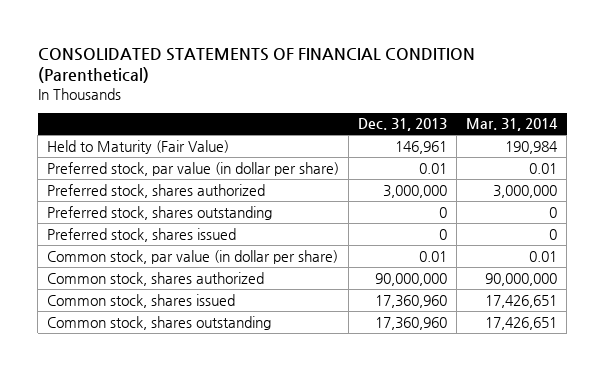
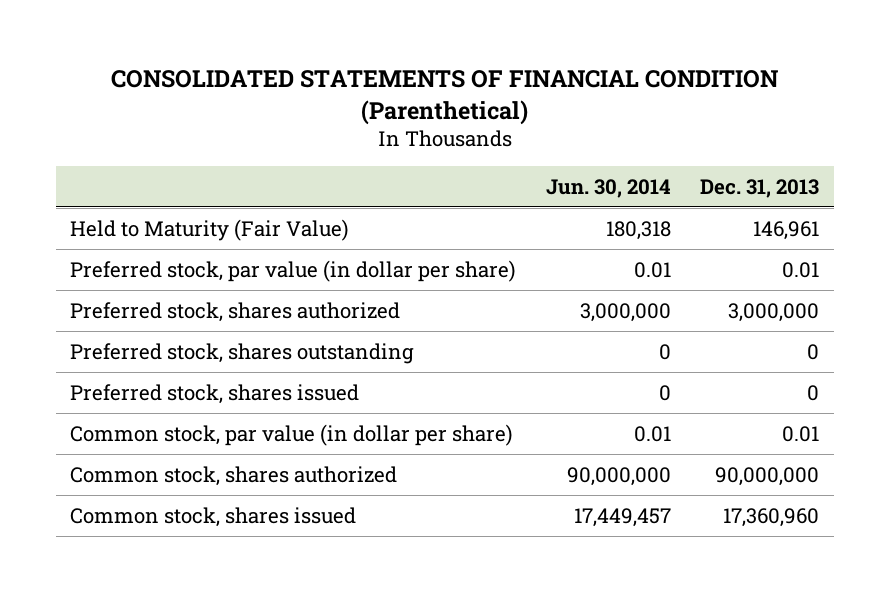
[466,118,559,132] Mar. 31, 2014 -> none
none -> [545,179,671,199] Jun. 30, 2014
[47,315,272,330] Common stock, shares outstanding -> none

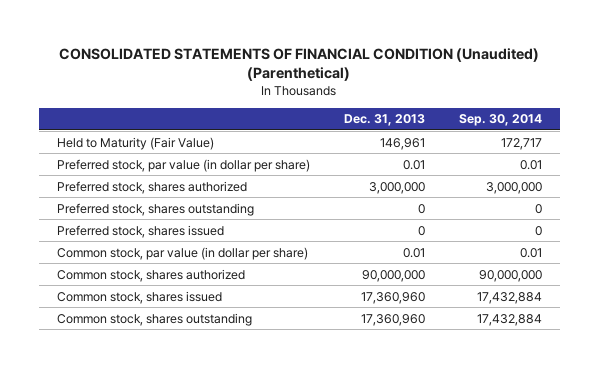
[110,70,778,125] CONSOLIDATED STATEMENTS OF FINANCIAL CONDITION (Parenthetical) -> [59,47,540,82] CONSOLIDATED STATEMENTS OF FINANCIAL CONDITION (Unaudited) (Parenthetical)
[545,179,671,199] Jun. 30, 2014 -> none
none -> [459,114,543,127] Sep. 30, 2014
none -> [56,312,252,326] Common stock, shares outstanding

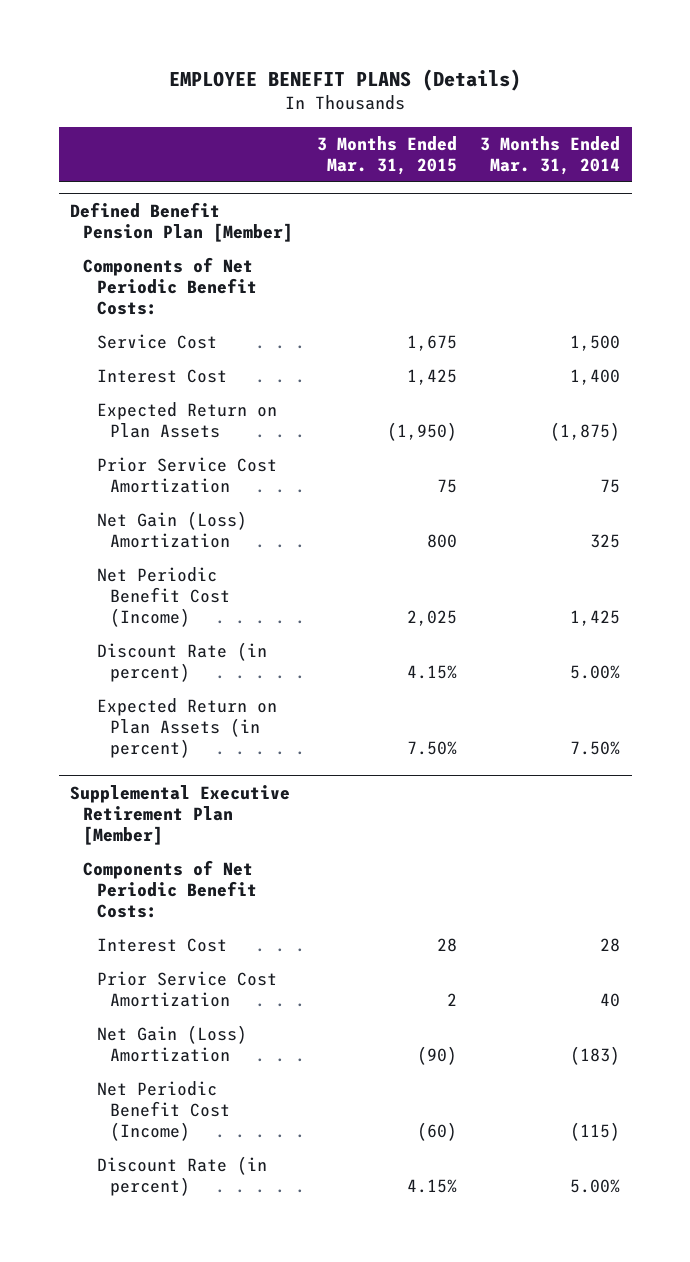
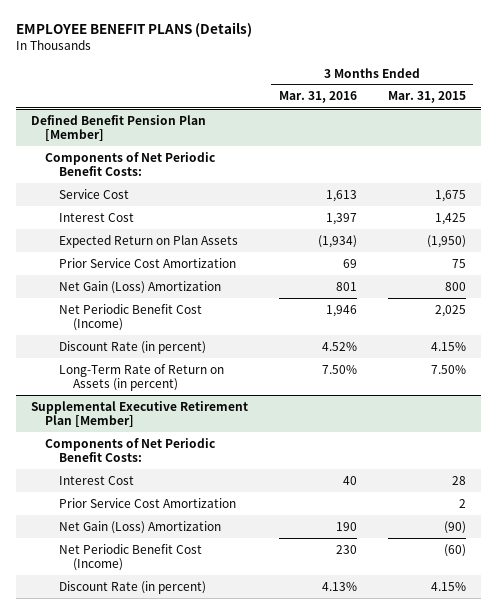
[480,135,621,176] 3 Months Ended Mar. 31, 2014 -> none
none -> [278,91,357,104] Mar. 31, 2016
[96,698,277,759] Expected Return on Plan Assets (in percent) -> [59,363,225,392] Long-Term Rate of Return on Assets (in percent)

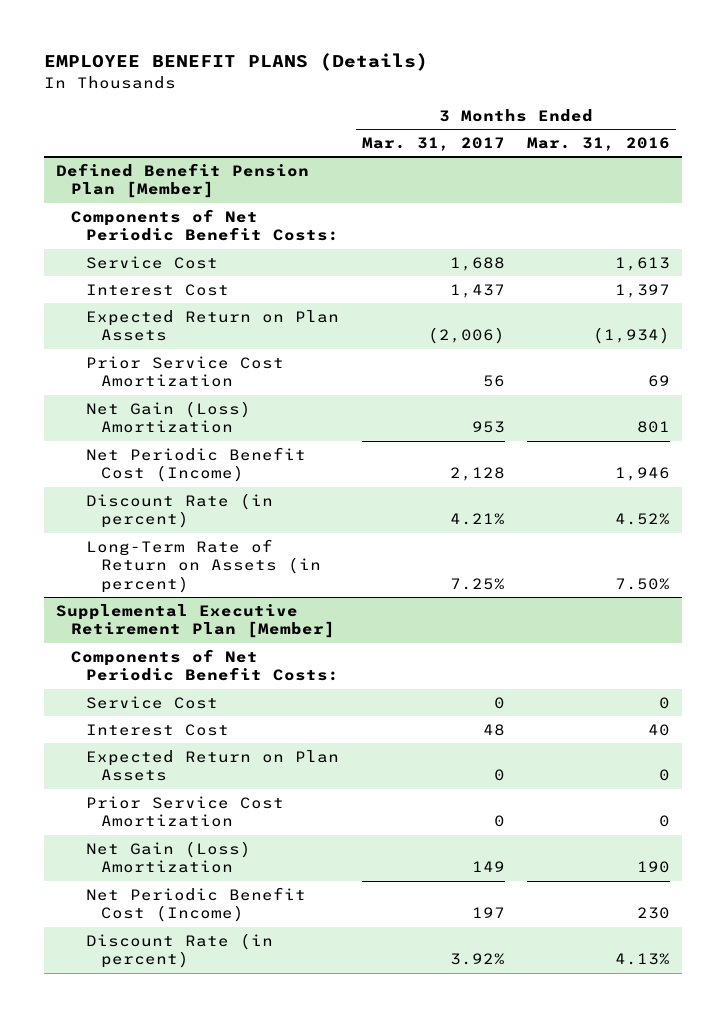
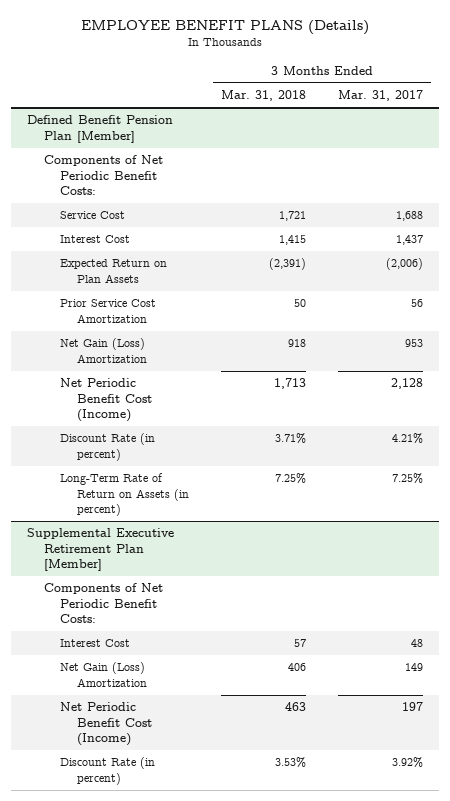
[527,136,671,151] Mar. 31, 2016 -> none
none -> [220,90,306,102] Mar. 31, 2018
[85,695,218,709] Service Cost -> none
[85,749,339,782] Expected Return on Plan Assets -> none
[85,795,284,828] Prior Service Cost Amortization -> none

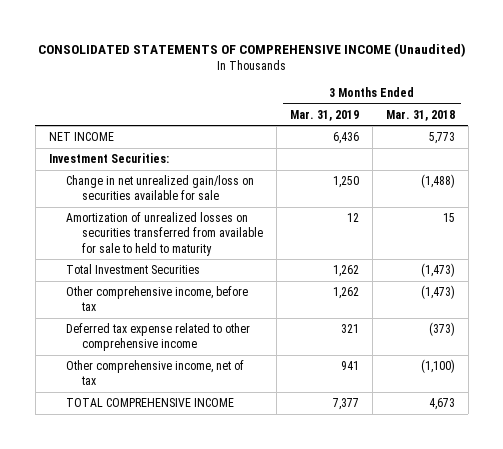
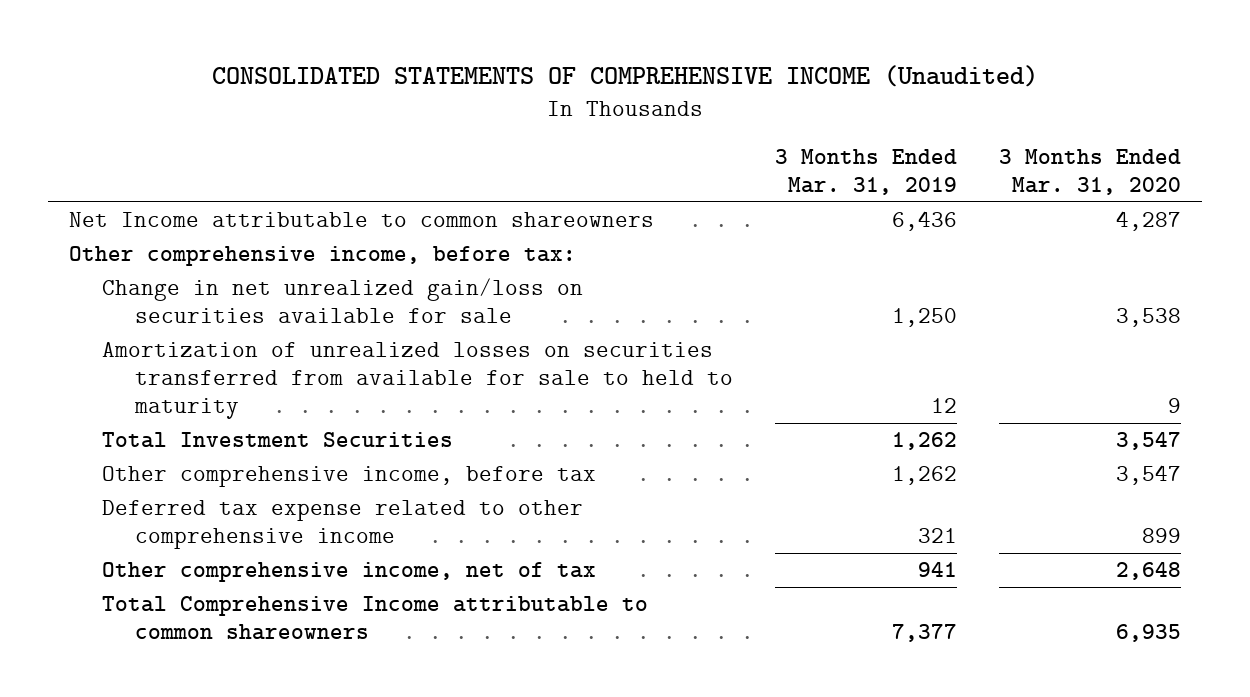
[385,109,455,121] Mar. 31, 2018 -> none
none -> [999,149,1182,196] 3 Months Ended Mar. 31, 2020
[48,153,169,164] Investment Securities: -> none
[48,132,114,142] NET INCOME -> [68,212,654,228] Net Income attributable to common shareowners
none -> [68,246,576,267] Other comprehensive income, before tax:
[65,398,234,408] TOTAL COMPREHENSIVE INCOME -> [101,596,648,641] Total Comprehensive Income attributable to common shareowners

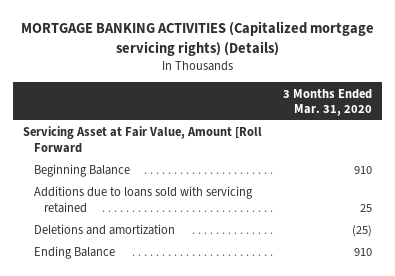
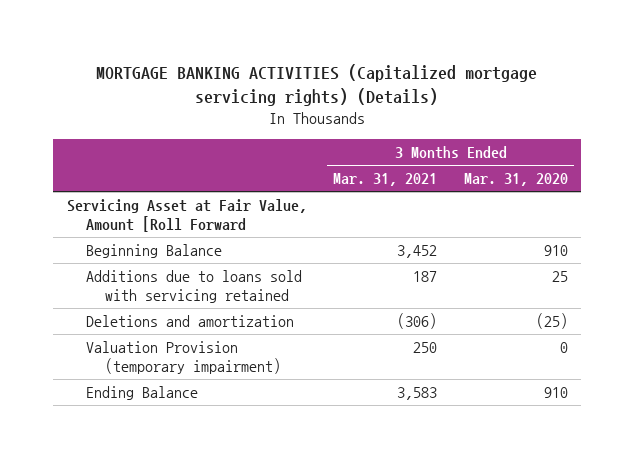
none -> [333,173,438,187] Mar. 31, 2021
none -> [85,341,282,375] Valuation Provision (temporary impairment)

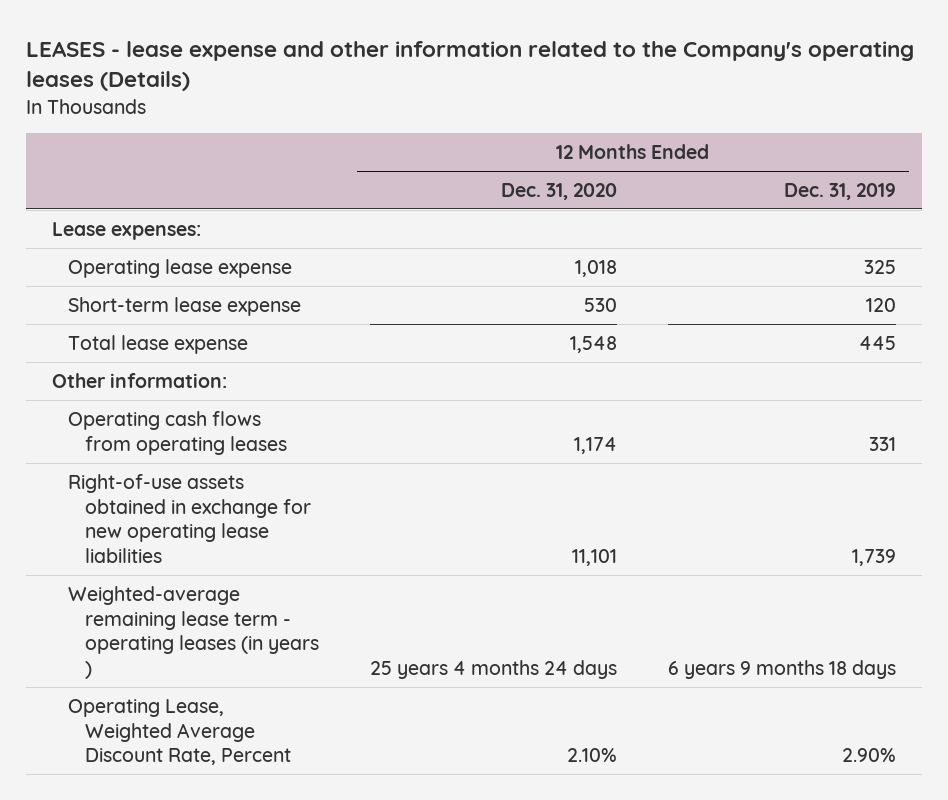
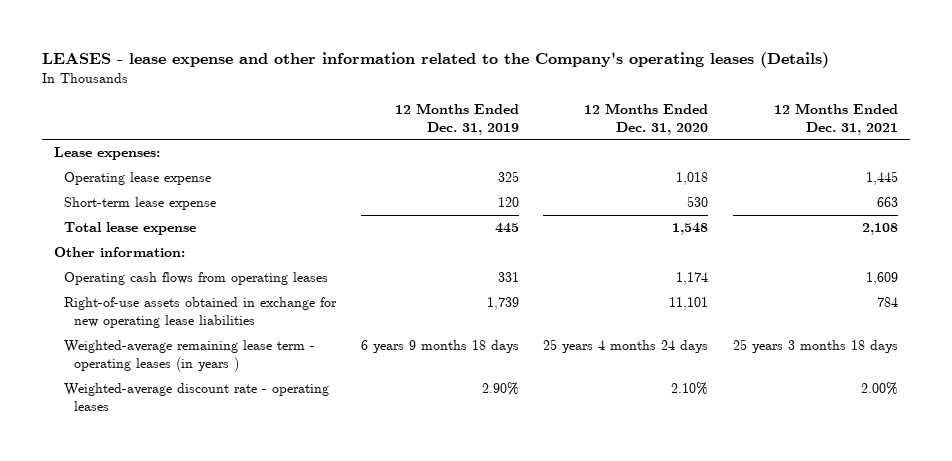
none -> [774,102,899,135] 12 Months Ended Dec. 31, 2021
[68,698,291,766] Operating Lease, Weighted Average Discount Rate, Percent -> [64,383,330,411] Weighted-average discount rate - operating leases

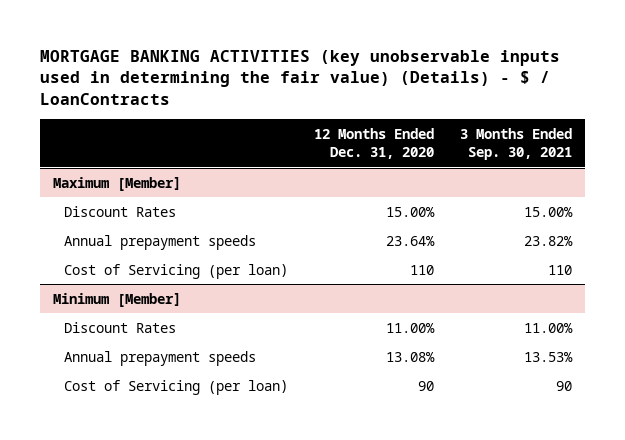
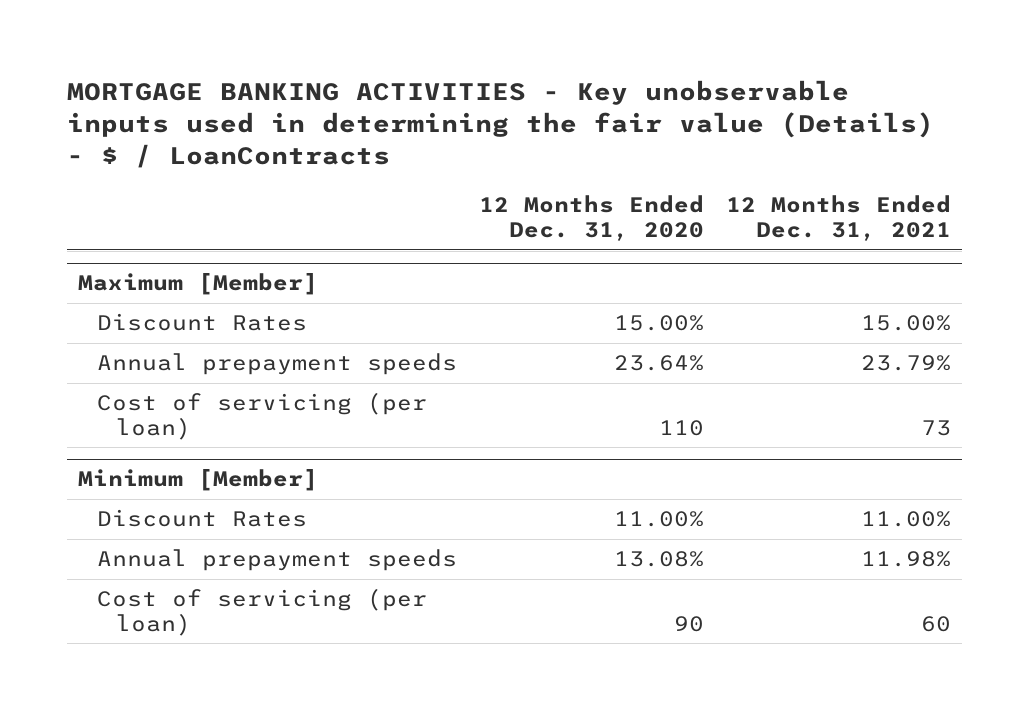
[39,49,560,106] MORTGAGE BANKING ACTIVITIES (key unobservable inputs used in determining the fair value) (Details) - $ / LoanContracts -> [67,79,935,169] MORTGAGE BANKING ACTIVITIES - Key unobservable inputs used in determining the fair value (Details) - $ / LoanContracts
[460,128,573,161] 3 Months Ended Sep. 30, 2021 -> none
none -> [725,195,951,242] 12 Months Ended Dec. 31, 2021
[63,263,288,279] Cost of Servicing (per loan) -> [97,392,428,440] Cost of servicing (per loan)
[63,379,288,395] Cost of Servicing (per loan) -> [97,588,428,636] Cost of servicing (per loan)

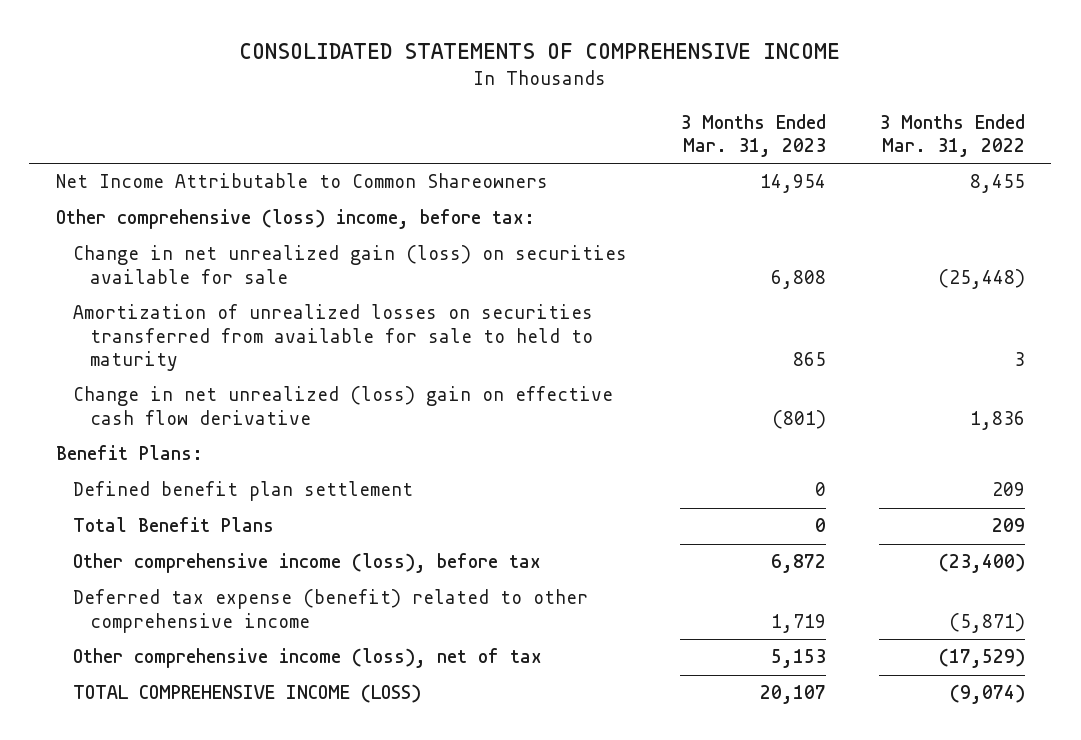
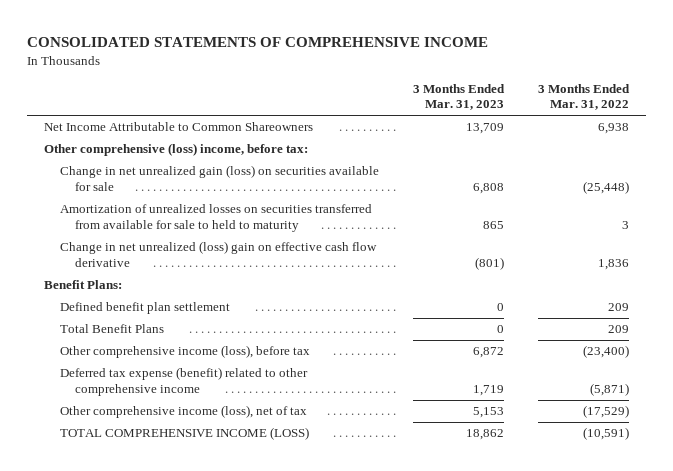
[760,174,827,194] 14,954 -> [465,123,504,135] 13,709
[969,174,1025,194] 8,455 -> [597,123,629,135] 6,938
[760,685,827,705] 20,107 -> [465,429,504,441] 18,862
[949,684,1025,705] (9,074) -> [582,427,629,441] (10,591)

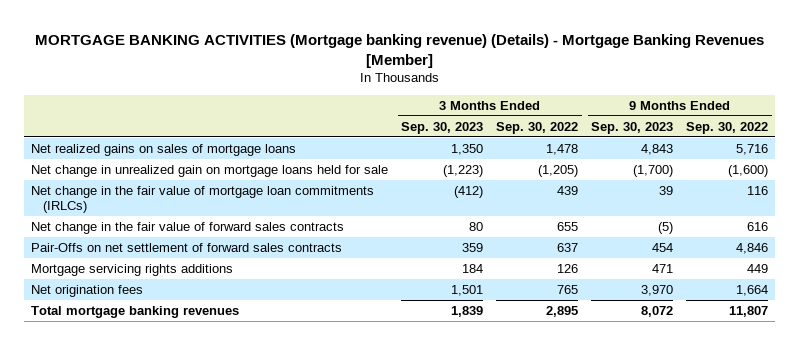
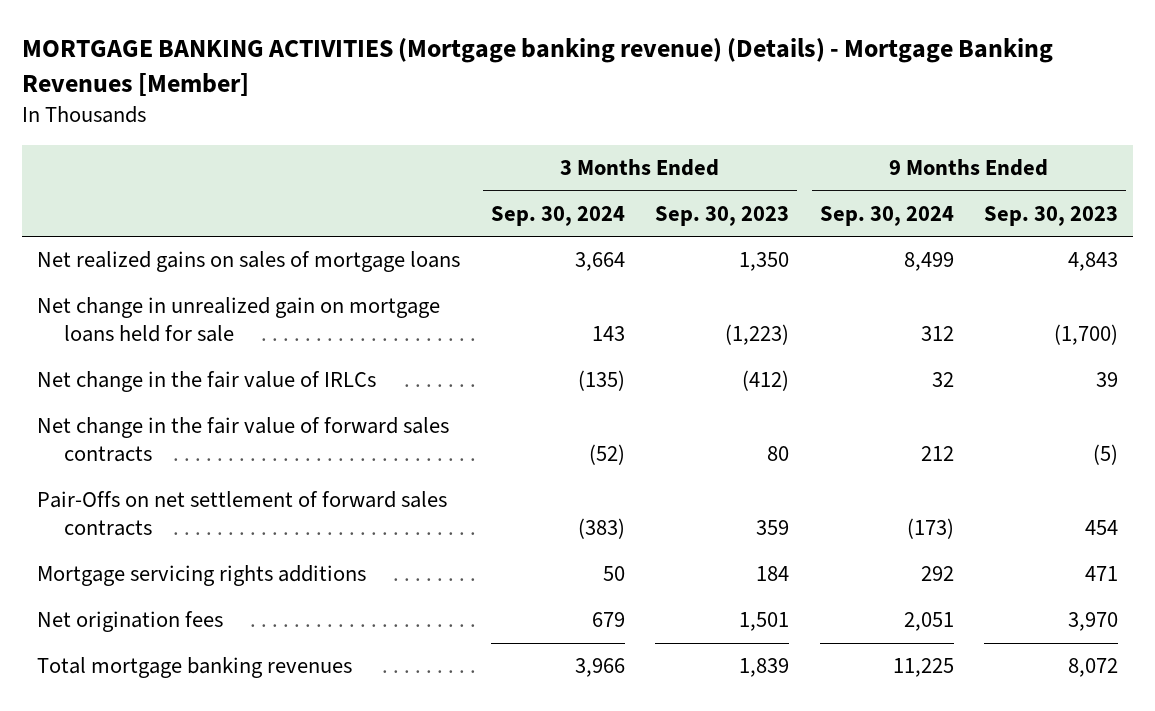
[496,121,579,134] Sep. 30, 2022 -> none
[686,121,769,134] Sep. 30, 2022 -> none
none -> [490,205,625,226] Sep. 30, 2024
none -> [819,205,954,226] Sep. 30, 2024
[31,185,375,213] Net change in the fair value of mortgage loan commitments (IRLCs) -> [37,371,377,393] Net change in the fair value of IRLCs

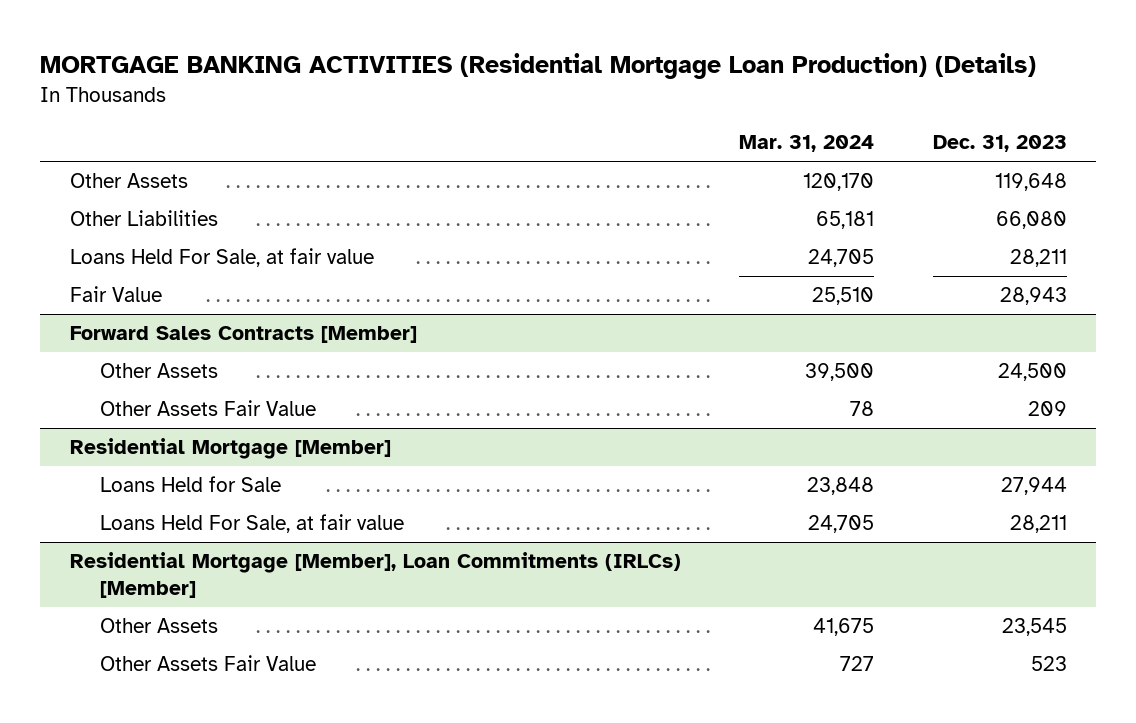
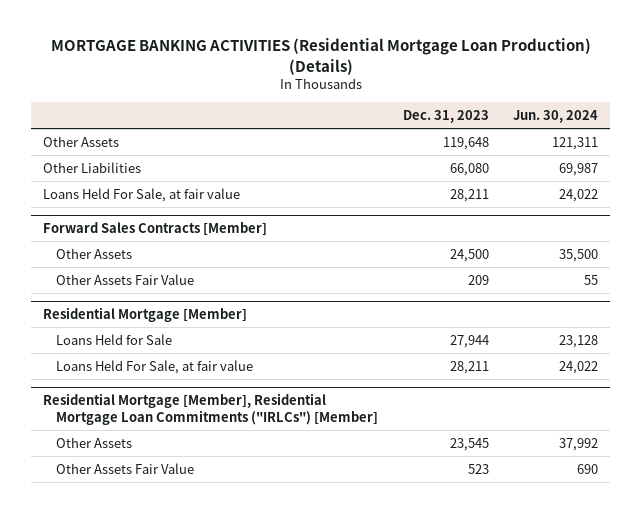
[739,135,875,153] Mar. 31, 2024 -> none
none -> [512,109,598,123] Jun. 30, 2024
[69,286,162,303] Fair Value -> none
[69,552,681,599] Residential Mortgage [Member], Loan Commitments (IRLCs) [Member] -> [43,393,379,425] Residential Mortgage [Member], Residential Mortgage Loan Commitments ("IRLCs") [Member]

